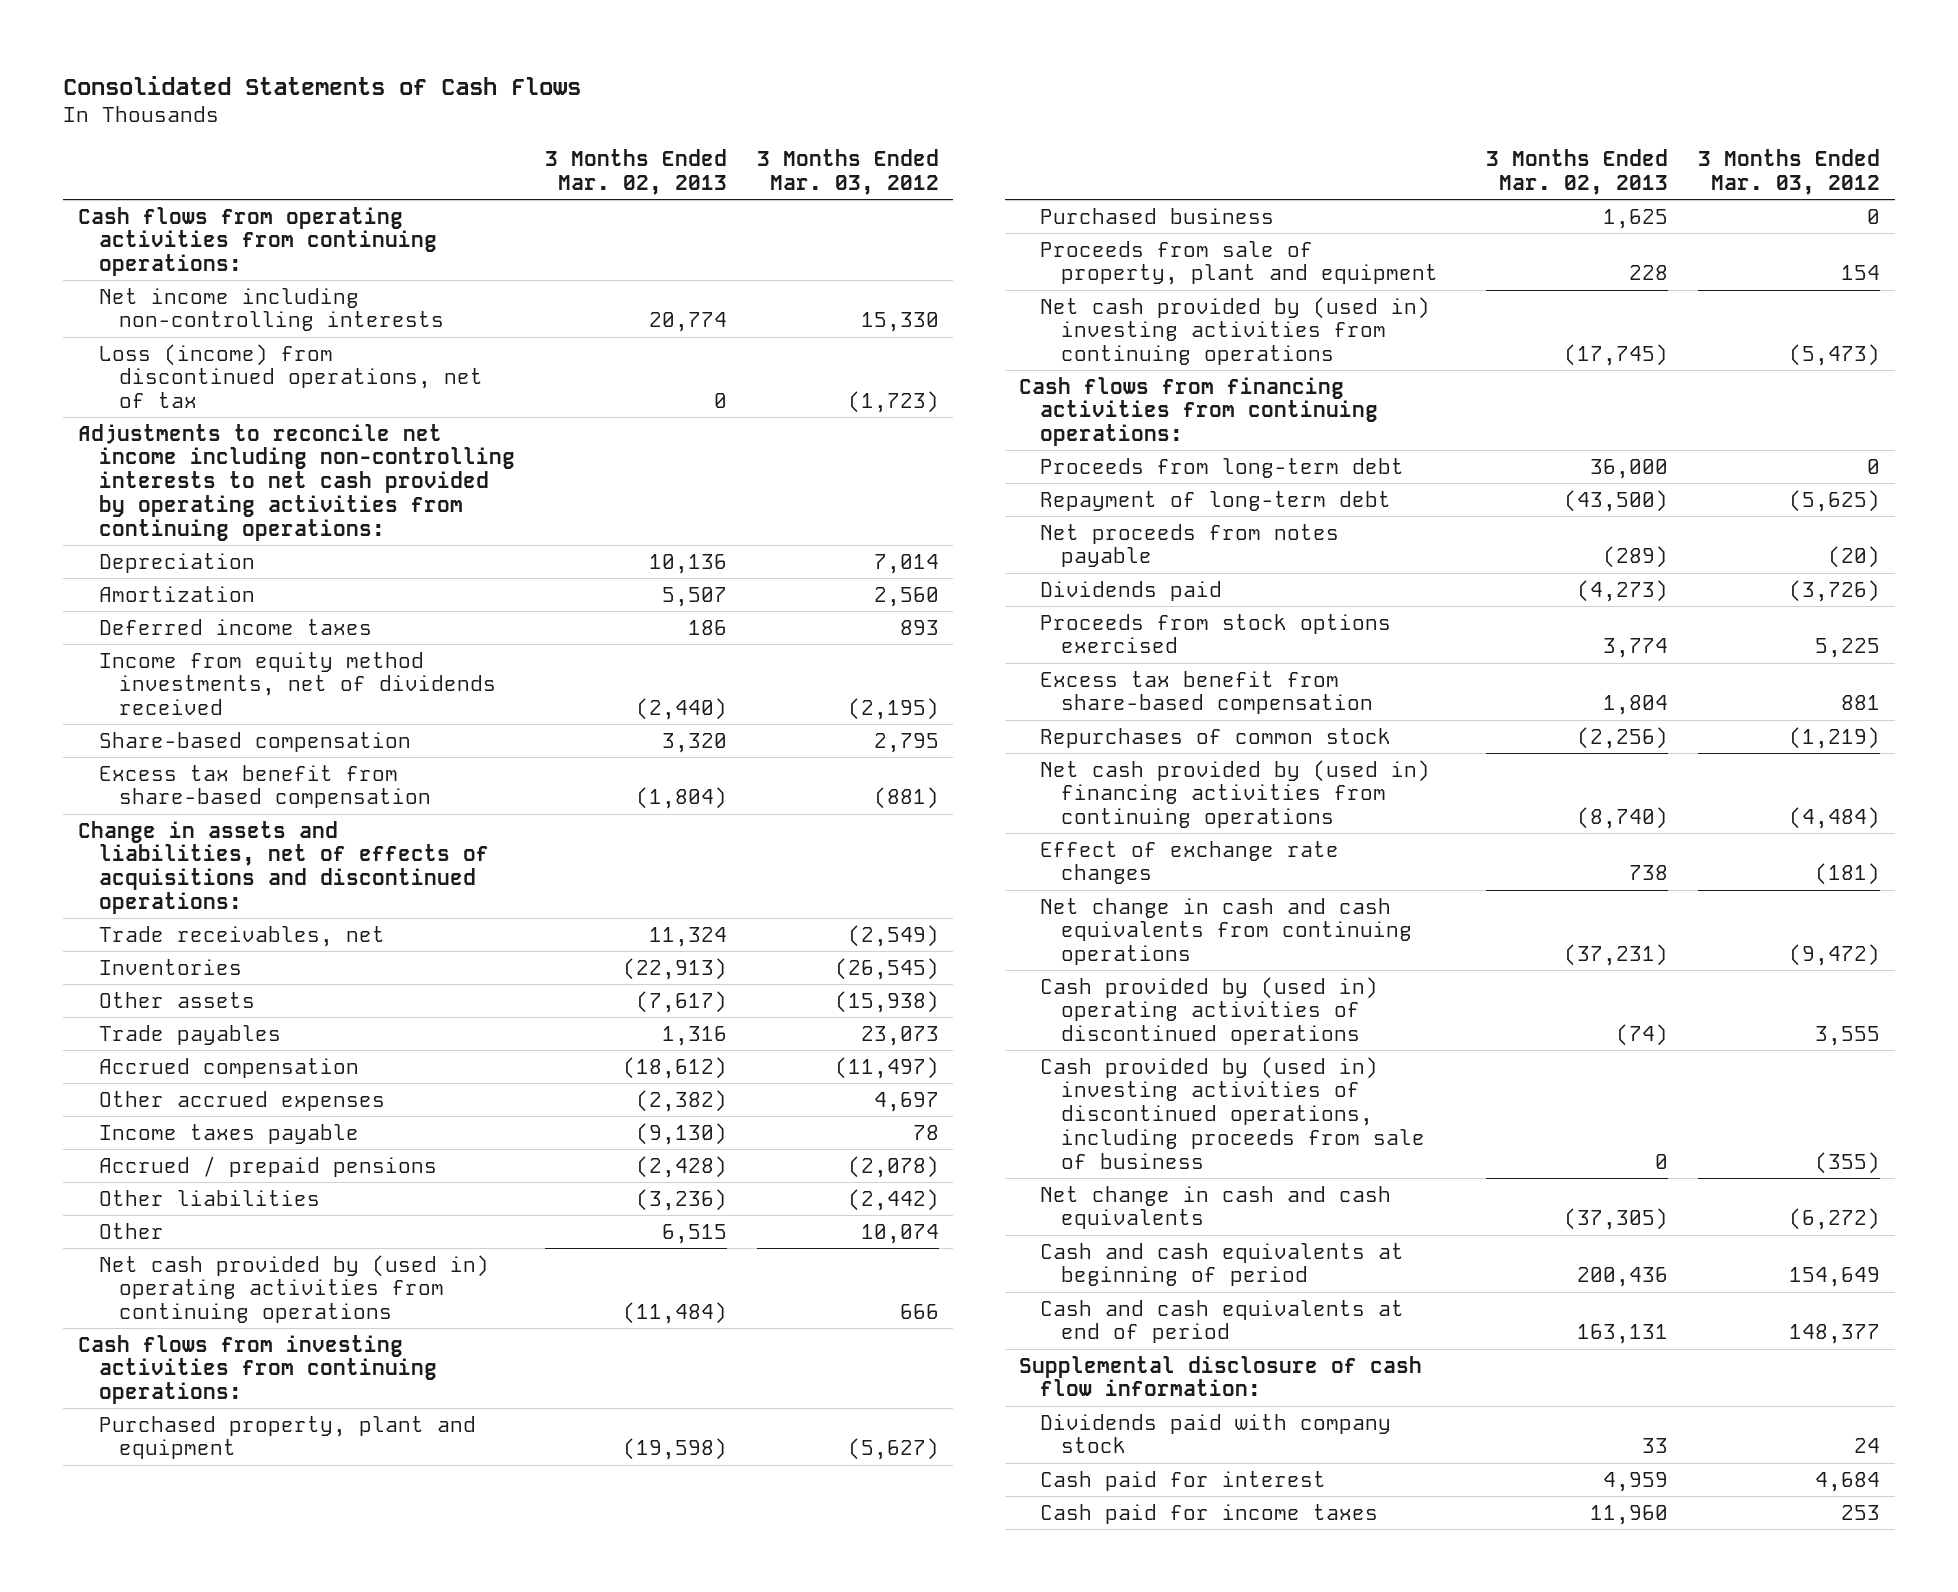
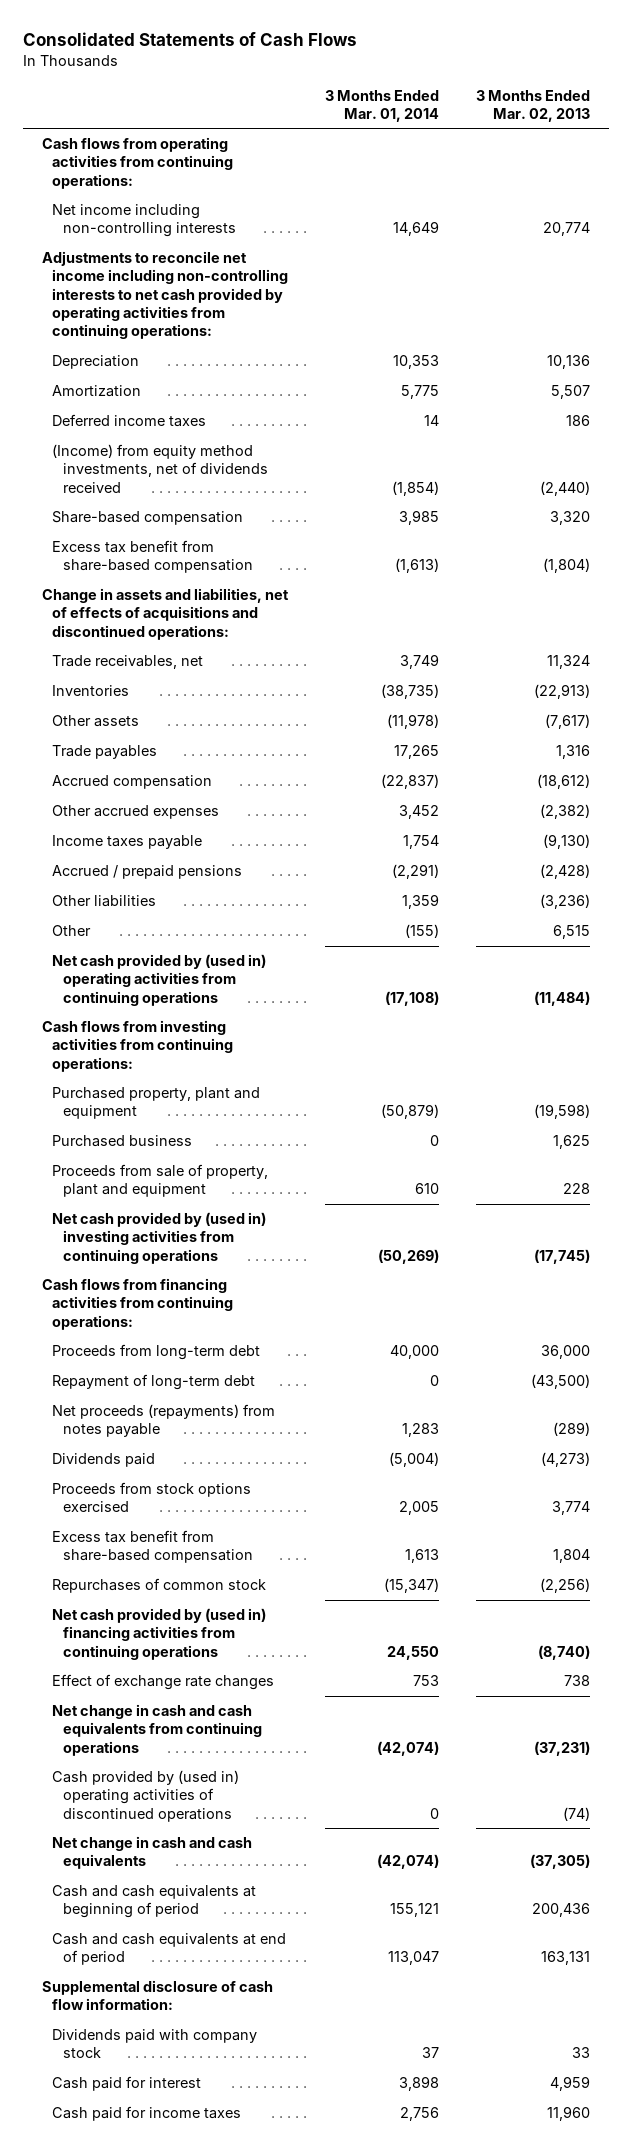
[756,149,939,196] 3 Months Ended Mar. 03, 2012 -> none
none -> [325,89,440,122] 3 Months Ended Mar. 01, 2014
[98,343,484,409] Loss (income) from discontinued operations, net of tax -> none
[98,651,497,716] Income from equity method investments, net of dividends received -> [52,444,268,493] (Income) from equity method investments, net of dividends received
[1040,523,1340,568] Net proceeds from notes payable -> [52,1404,276,1438] Net proceeds (repayments) from notes payable
[1040,1056,1425,1169] Cash provided by (used in) investing activities of discontinued operations, including proceeds from sale of business -> none

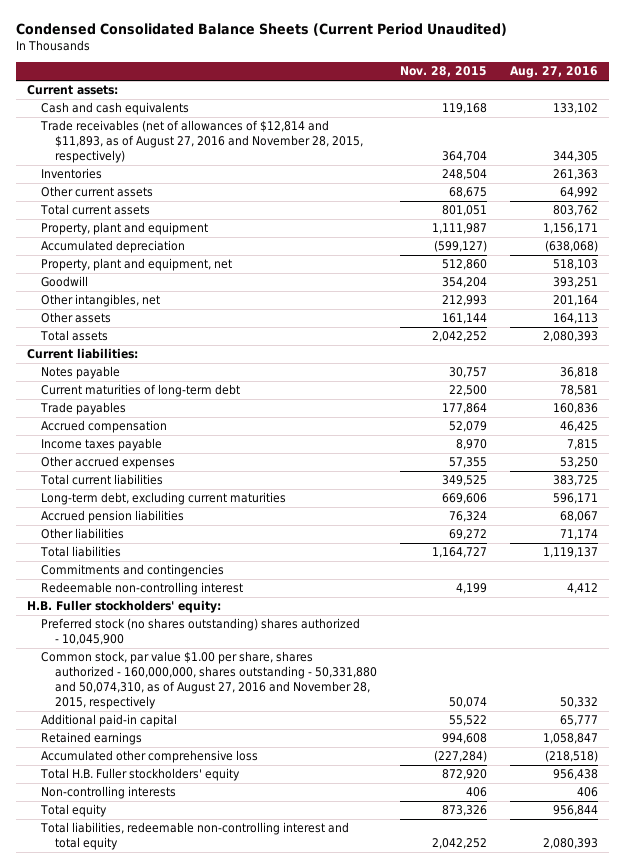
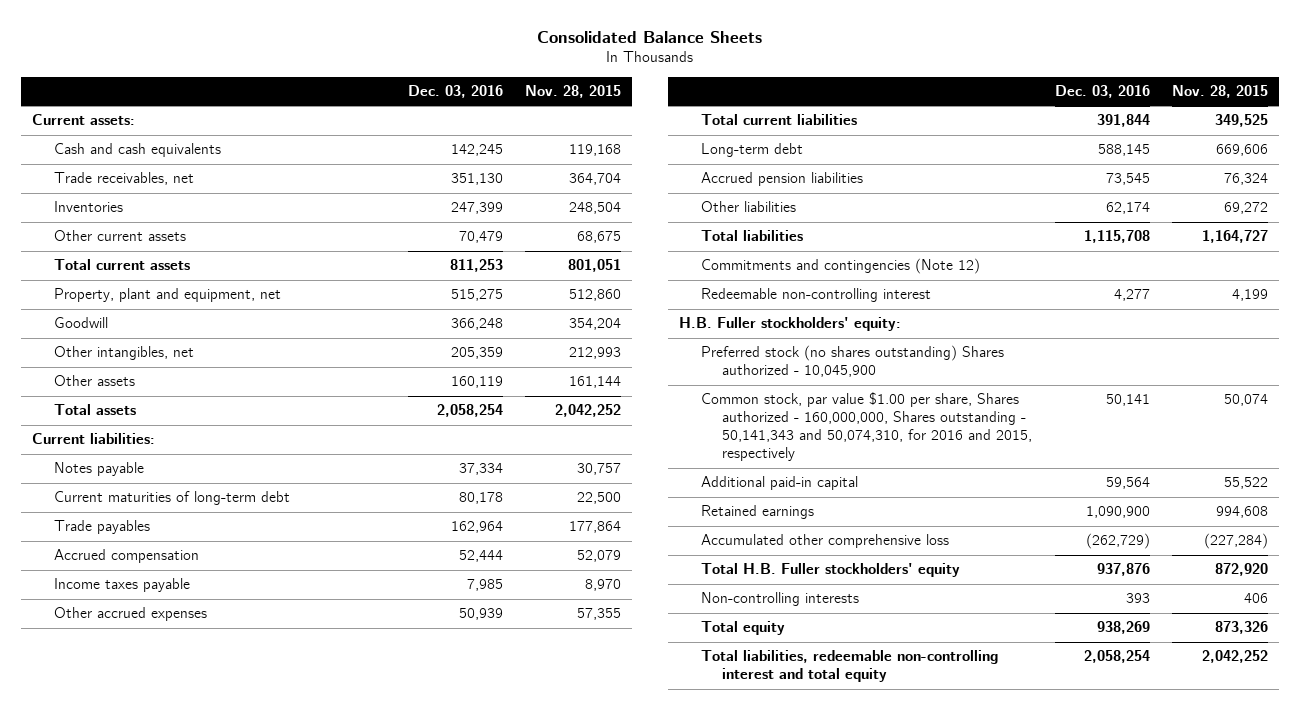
[15,23,507,37] Condensed Consolidated Balance Sheets (Current Period Unaudited) -> [536,30,762,43] Consolidated Balance Sheets
[509,66,598,79] Aug. 27, 2016 -> none
none -> [407,84,503,98] Dec. 03, 2016
[40,120,364,164] Trade receivables (net of allowances of $12,814 and $11,893, as of August 27, 2016 and November 28, 2015, respectively) -> [53,172,194,186] Trade receivables, net
[41,222,209,236] Property, plant and equipment -> none
[41,240,186,254] Accumulated depreciation -> none
[41,492,287,506] Long-term debt, excluding current maturities -> [700,143,803,158] Long-term debt
[41,564,225,578] Commitments and contingencies -> [700,258,980,275] Commitments and contingencies (Note 12)
[41,618,361,646] Preferred stock (no shares outstanding) shares authorized - 10,045,900 -> [700,345,1004,378] Preferred stock (no shares outstanding) Shares authorized - 10,045,900
[41,651,378,710] Common stock, par value $1.00 per share, shares authorized - 160,000,000, shares outstanding - 50,331,880 and 50,074,310, as of August 27, 2016 and November 28, 2015, respectively -> [700,392,1033,462] Common stock, par value $1.00 per share, Shares authorized - 160,000,000, Shares outstanding - 50,141,343 and 50,074,310, for 2016 and 2015, respectively

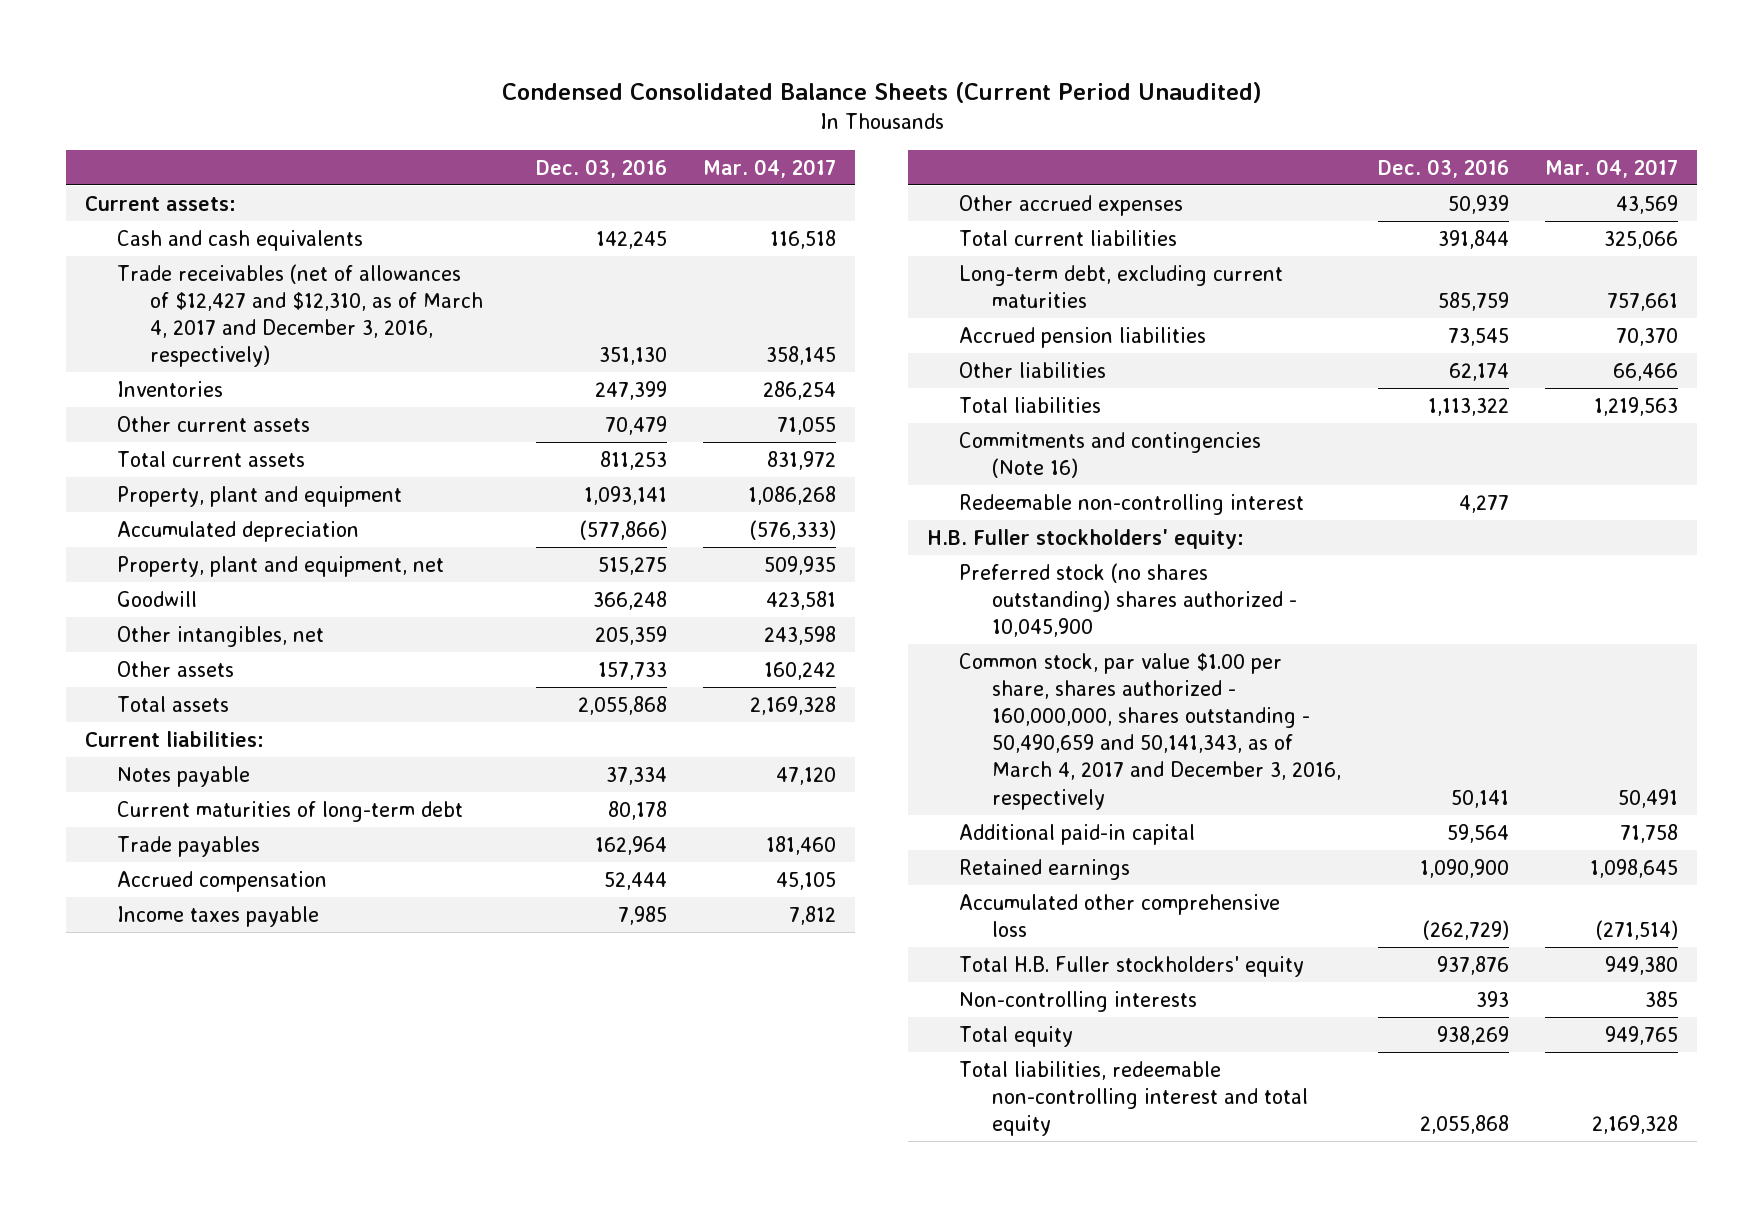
[536,30,762,43] Consolidated Balance Sheets -> [501,81,1262,103] Condensed Consolidated Balance Sheets (Current Period Unaudited)
[524,84,621,98] Nov. 28, 2015 -> none
none -> [703,158,837,178] Mar. 04, 2017
[53,172,194,186] Trade receivables, net -> [117,263,483,368] Trade receivables (net of allowances of $12,427 and $12,310, as of March 4, 2017 and December 3, 2016, respectively)
none -> [117,485,403,507] Property, plant and equipment
none -> [117,520,360,542] Accumulated depreciation
[450,376,503,389] 160,119 -> [597,661,667,680] 157,733
[436,404,503,418] 2,058,254 -> [577,695,667,715] 2,055,868
[700,143,803,158] Long-term debt -> [959,264,1284,308] Long-term debt, excluding current maturities
[1097,144,1150,157] 588,145 -> [1437,291,1509,311] 585,759
[1083,230,1150,244] 1,115,708 -> [1427,397,1509,416] 1,113,322
[700,258,980,275] Commitments and contingencies (Note 12) -> [959,431,1262,478] Commitments and contingencies (Note 16)
[700,345,1004,378] Preferred stock (no shares outstanding) Shares authorized - 10,045,900 -> [959,562,1297,637] Preferred stock (no shares outstanding) shares authorized - 10,045,900
[700,392,1033,462] Common stock, par value $1.00 per share, Shares authorized - 160,000,000, Shares outstanding - 50,141,343 and 50,074,310, for 2016 and 2015, respectively -> [959,652,1341,810] Common stock, par value $1.00 per share, shares authorized - 160,000,000, shares outstanding - 50,490,659 and 50,141,343, as of March 4, 2017 and December 3, 2016, respectively
[1083,650,1150,664] 2,058,254 -> [1419,1114,1509,1134] 2,055,868

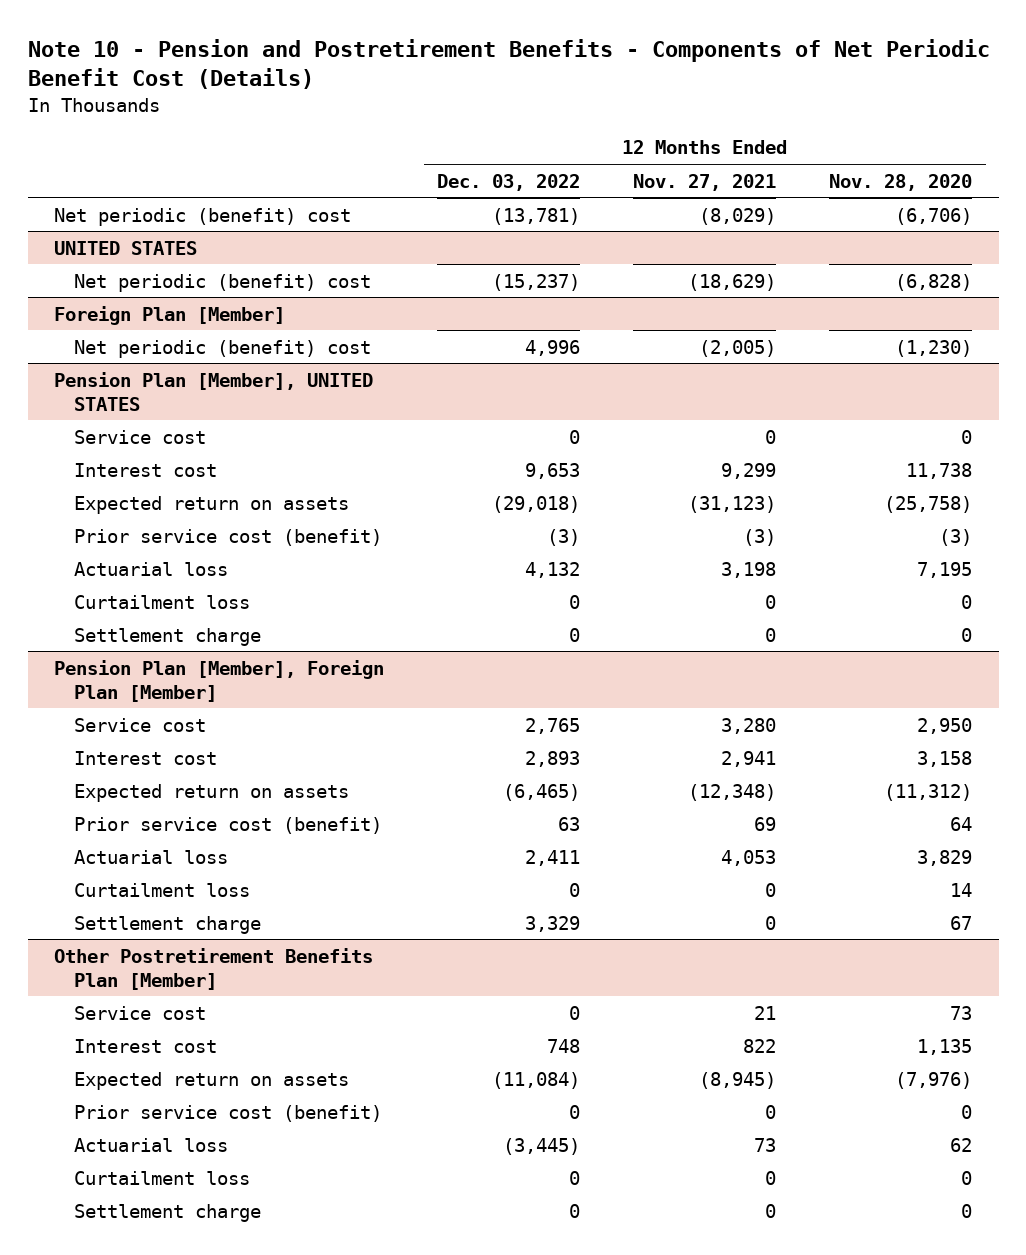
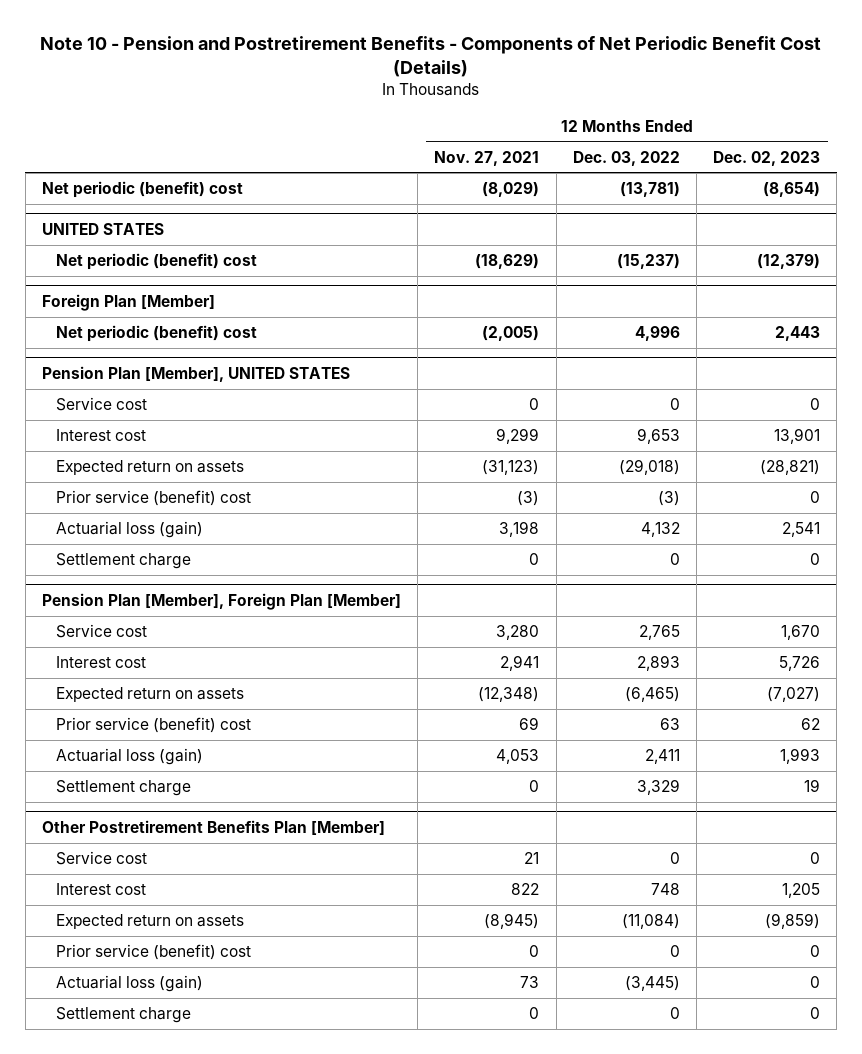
[829,173,973,191] Nov. 28, 2020 -> none
none -> [712,150,820,166] Dec. 02, 2023
[74,594,251,609] Curtailment loss -> none
[74,528,383,546] Prior service cost (benefit) -> [55,490,251,507] Prior service (benefit) cost
[74,561,229,576] Actuarial loss -> [55,521,203,539] Actuarial loss (gain)
[74,882,251,897] Curtailment loss -> none
[74,816,383,834] Prior service cost (benefit) -> [55,717,251,734] Prior service (benefit) cost
[74,849,229,864] Actuarial loss -> [55,748,203,766] Actuarial loss (gain)
[74,1170,251,1185] Curtailment loss -> none
[74,1104,383,1122] Prior service cost (benefit) -> [55,944,251,961] Prior service (benefit) cost
[74,1137,229,1152] Actuarial loss -> [55,975,203,993] Actuarial loss (gain)

